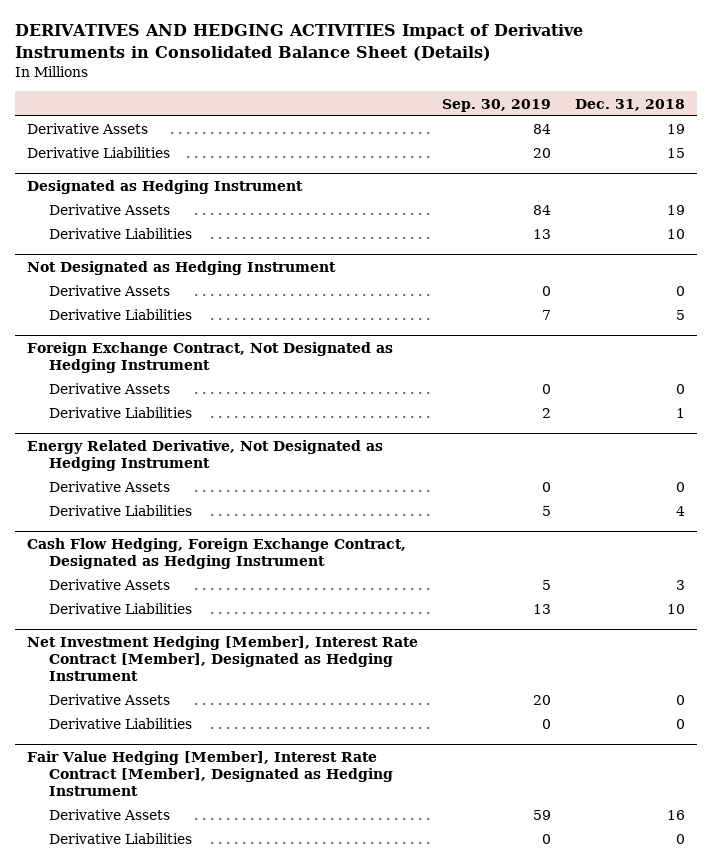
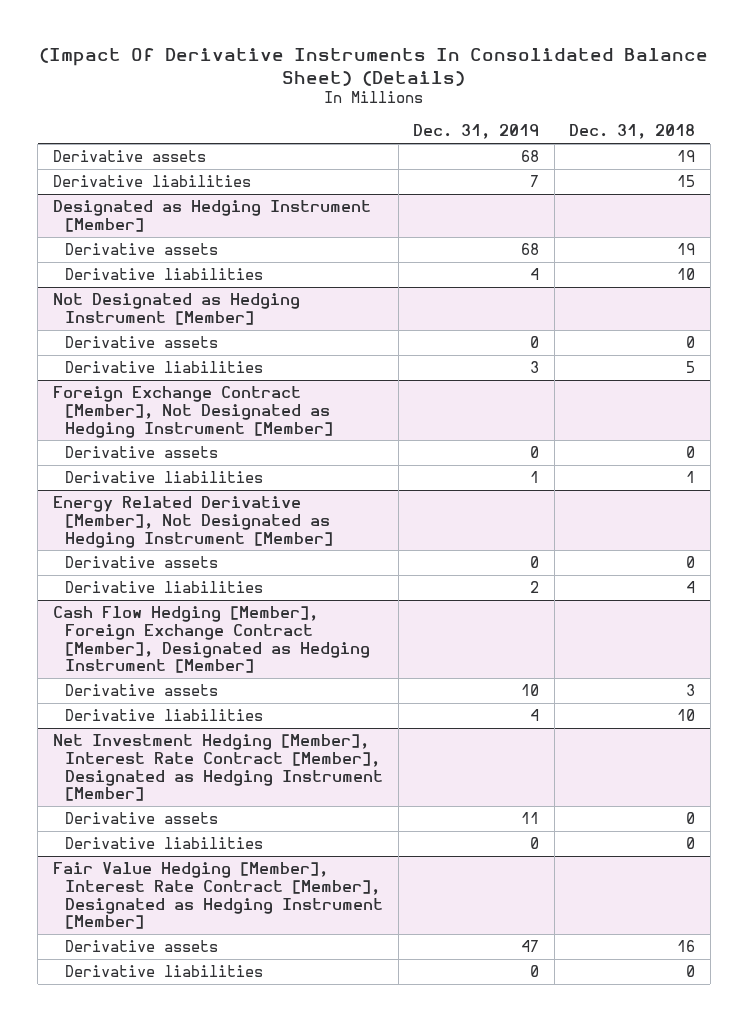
[14,24,583,62] DERIVATIVES AND HEDGING ACTIVITIES Impact of Derivative Instruments in Consolidated Balance Sheet (Details) -> [38,47,708,86] (Impact Of Derivative Instruments In Consolidated Balance Sheet) (Details)
[441,98,551,112] Sep. 30, 2019 -> none
none -> [413,124,540,140] Dec. 31, 2019
[26,123,148,135] Derivative Assets -> [52,150,206,163] Derivative assets
[26,147,170,159] Derivative Liabilities -> [52,175,251,188] Derivative liabilities
[26,179,303,194] Designated as Hedging Instrument -> [52,200,371,232] Designated as Hedging Instrument [Member]
[49,204,171,216] Derivative Assets -> [65,243,219,256] Derivative assets
[49,228,193,240] Derivative Liabilities -> [65,268,264,281] Derivative liabilities
[26,260,336,275] Not Designated as Hedging Instrument -> [52,293,300,325] Not Designated as Hedging Instrument [Member]
[49,285,171,297] Derivative Assets -> [65,336,219,349] Derivative assets
[49,309,193,321] Derivative Liabilities -> [65,361,264,374] Derivative liabilities
[26,341,393,373] Foreign Exchange Contract, Not Designated as Hedging Instrument -> [52,386,334,438] Foreign Exchange Contract [Member], Not Designated as Hedging Instrument [Member]
[49,383,171,395] Derivative Assets -> [65,446,219,459] Derivative assets
[49,407,193,419] Derivative Liabilities -> [65,471,264,484] Derivative liabilities
[26,439,383,471] Energy Related Derivative, Not Designated as Hedging Instrument -> [52,496,334,548] Energy Related Derivative [Member], Not Designated as Hedging Instrument [Member]
[49,481,171,493] Derivative Assets -> [65,556,219,569] Derivative assets
[49,505,193,517] Derivative Liabilities -> [65,581,264,594] Derivative liabilities
[26,537,406,569] Cash Flow Hedging, Foreign Exchange Contract, Designated as Hedging Instrument -> [52,606,371,674] Cash Flow Hedging [Member], Foreign Exchange Contract [Member], Designated as Hedging Instrument [Member]
[49,579,171,591] Derivative Assets -> [65,684,219,697] Derivative assets
[49,603,193,615] Derivative Liabilities -> [65,709,264,722] Derivative liabilities
[26,635,418,681] Net Investment Hedging [Member], Interest Rate Contract [Member], Designated as Hedging Instrument -> [52,734,384,802] Net Investment Hedging [Member], Interest Rate Contract [Member], Designated as Hedging Instrument [Member]
[49,694,171,706] Derivative Assets -> [65,812,219,825] Derivative assets
[49,718,193,730] Derivative Liabilities -> [65,837,264,850] Derivative liabilities
[26,750,394,796] Fair Value Hedging [Member], Interest Rate Contract [Member], Designated as Hedging Instrument -> [52,862,384,930] Fair Value Hedging [Member], Interest Rate Contract [Member], Designated as Hedging Instrument [Member]
[49,809,171,821] Derivative Assets -> [65,940,219,953] Derivative assets
[49,833,193,845] Derivative Liabilities -> [65,965,264,978] Derivative liabilities

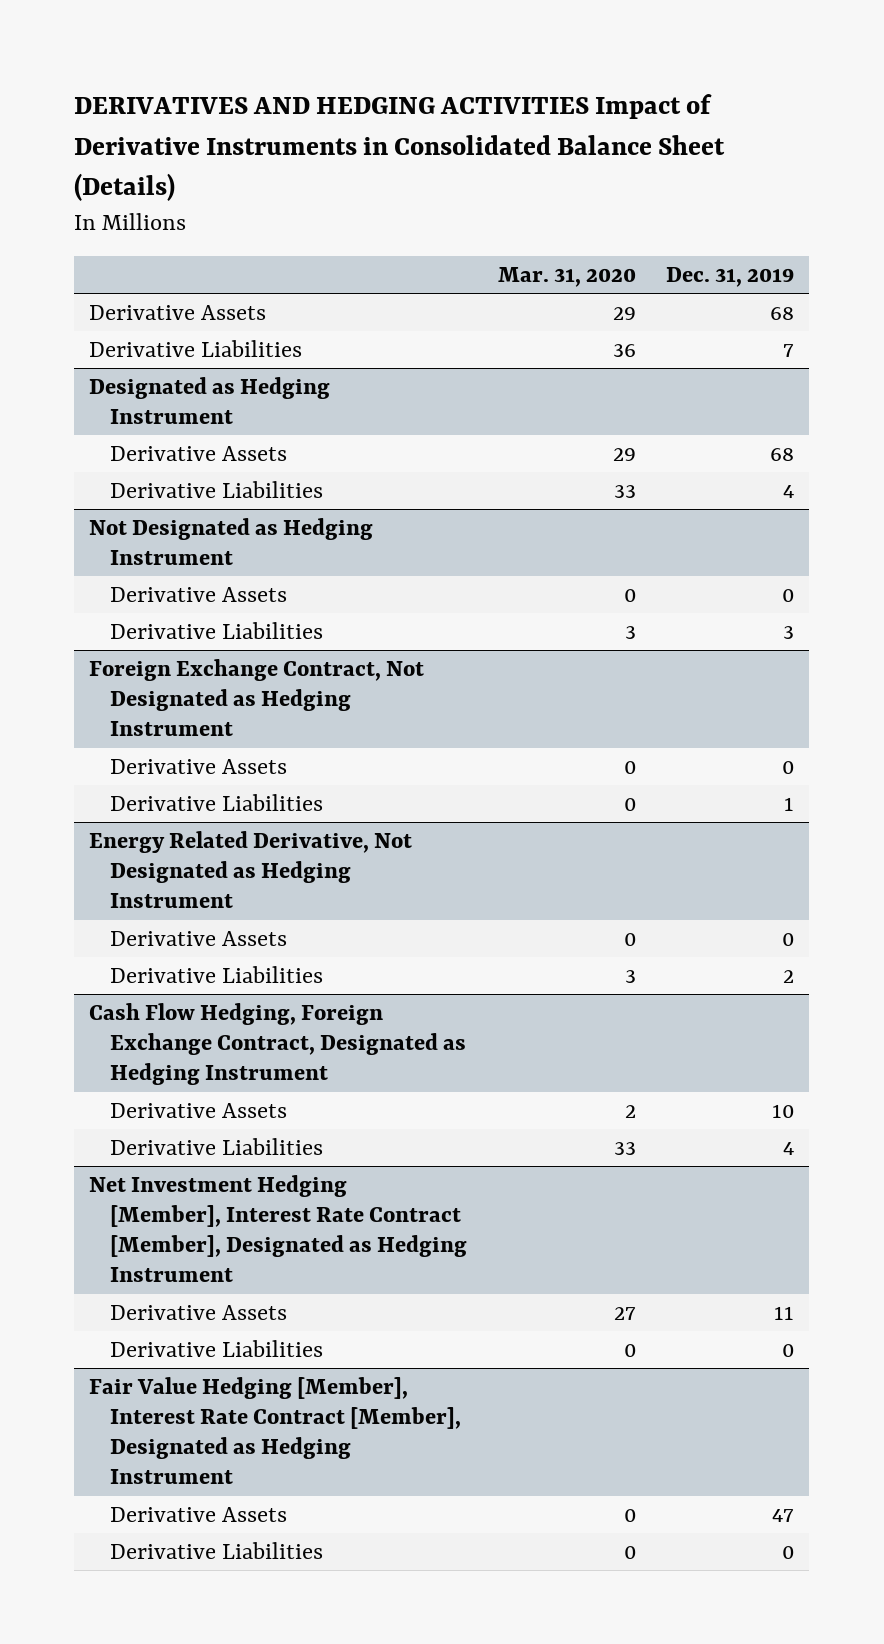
[38,47,708,86] (Impact Of Derivative Instruments In Consolidated Balance Sheet) (Details) -> [74,94,726,201] DERIVATIVES AND HEDGING ACTIVITIES Impact of Derivative Instruments in Consolidated Balance Sheet (Details)
[569,124,696,140] Dec. 31, 2018 -> none
none -> [497,266,636,287] Mar. 31, 2020
[52,150,206,163] Derivative assets -> [89,305,267,321] Derivative Assets
[52,175,251,188] Derivative liabilities -> [89,340,303,358] Derivative Liabilities
[52,200,371,232] Designated as Hedging Instrument [Member] -> [89,377,331,425] Designated as Hedging Instrument
[65,243,219,256] Derivative assets -> [110,446,288,462] Derivative Assets
[65,268,264,281] Derivative liabilities -> [110,481,324,499] Derivative Liabilities
[52,293,300,325] Not Designated as Hedging Instrument [Member] -> [89,518,374,566] Not Designated as Hedging Instrument
[65,336,219,349] Derivative assets -> [110,587,288,603] Derivative Assets
[65,361,264,374] Derivative liabilities -> [110,622,324,640] Derivative Liabilities
[52,386,334,438] Foreign Exchange Contract [Member], Not Designated as Hedging Instrument [Member] -> [89,659,425,737] Foreign Exchange Contract, Not Designated as Hedging Instrument
[65,446,219,459] Derivative assets -> [110,759,288,775] Derivative Assets
[65,471,264,484] Derivative liabilities -> [110,794,324,812] Derivative Liabilities
[52,496,334,548] Energy Related Derivative [Member], Not Designated as Hedging Instrument [Member] -> [89,831,413,909] Energy Related Derivative, Not Designated as Hedging Instrument
[65,556,219,569] Derivative assets -> [110,931,288,947] Derivative Assets
[65,581,264,594] Derivative liabilities -> [110,966,324,984] Derivative Liabilities
[52,606,371,674] Cash Flow Hedging [Member], Foreign Exchange Contract [Member], Designated as Hedging Instrument [Member] -> [89,1003,467,1086] Cash Flow Hedging, Foreign Exchange Contract, Designated as Hedging Instrument
[65,684,219,697] Derivative assets -> [110,1103,288,1119] Derivative Assets
[65,709,264,722] Derivative liabilities -> [110,1138,324,1156] Derivative Liabilities
[52,734,384,802] Net Investment Hedging [Member], Interest Rate Contract [Member], Designated as Hedging Instrument [Member] -> [89,1175,468,1283] Net Investment Hedging [Member], Interest Rate Contract [Member], Designated as Hedging Instrument
[65,812,219,825] Derivative assets -> [110,1305,288,1321] Derivative Assets
[65,837,264,850] Derivative liabilities -> [110,1340,324,1358] Derivative Liabilities
[52,862,384,930] Fair Value Hedging [Member], Interest Rate Contract [Member], Designated as Hedging Instrument [Member] -> [89,1377,462,1485] Fair Value Hedging [Member], Interest Rate Contract [Member], Designated as Hedging Instrument
[65,940,219,953] Derivative assets -> [110,1507,288,1523] Derivative Assets
[65,965,264,978] Derivative liabilities -> [110,1542,324,1560] Derivative Liabilities

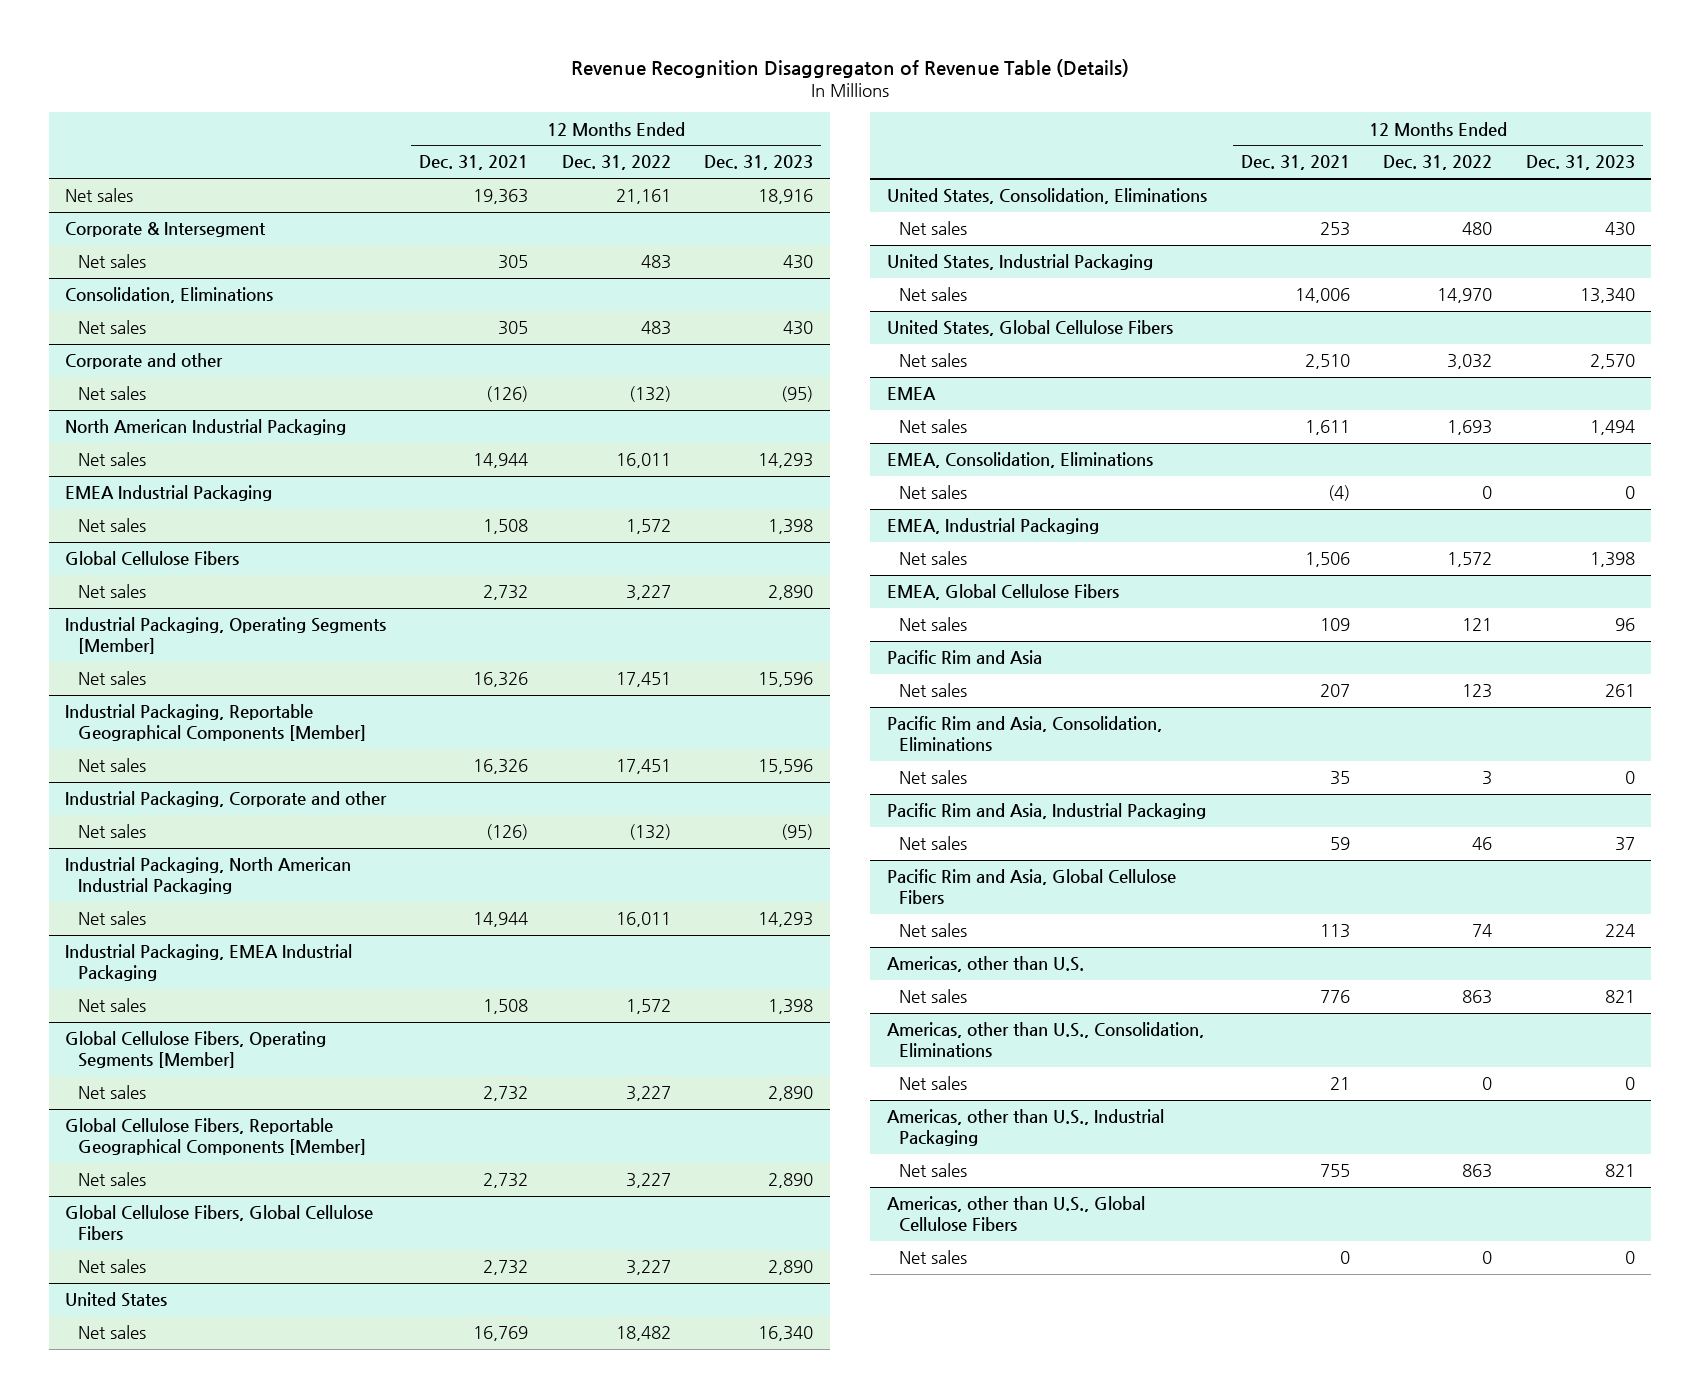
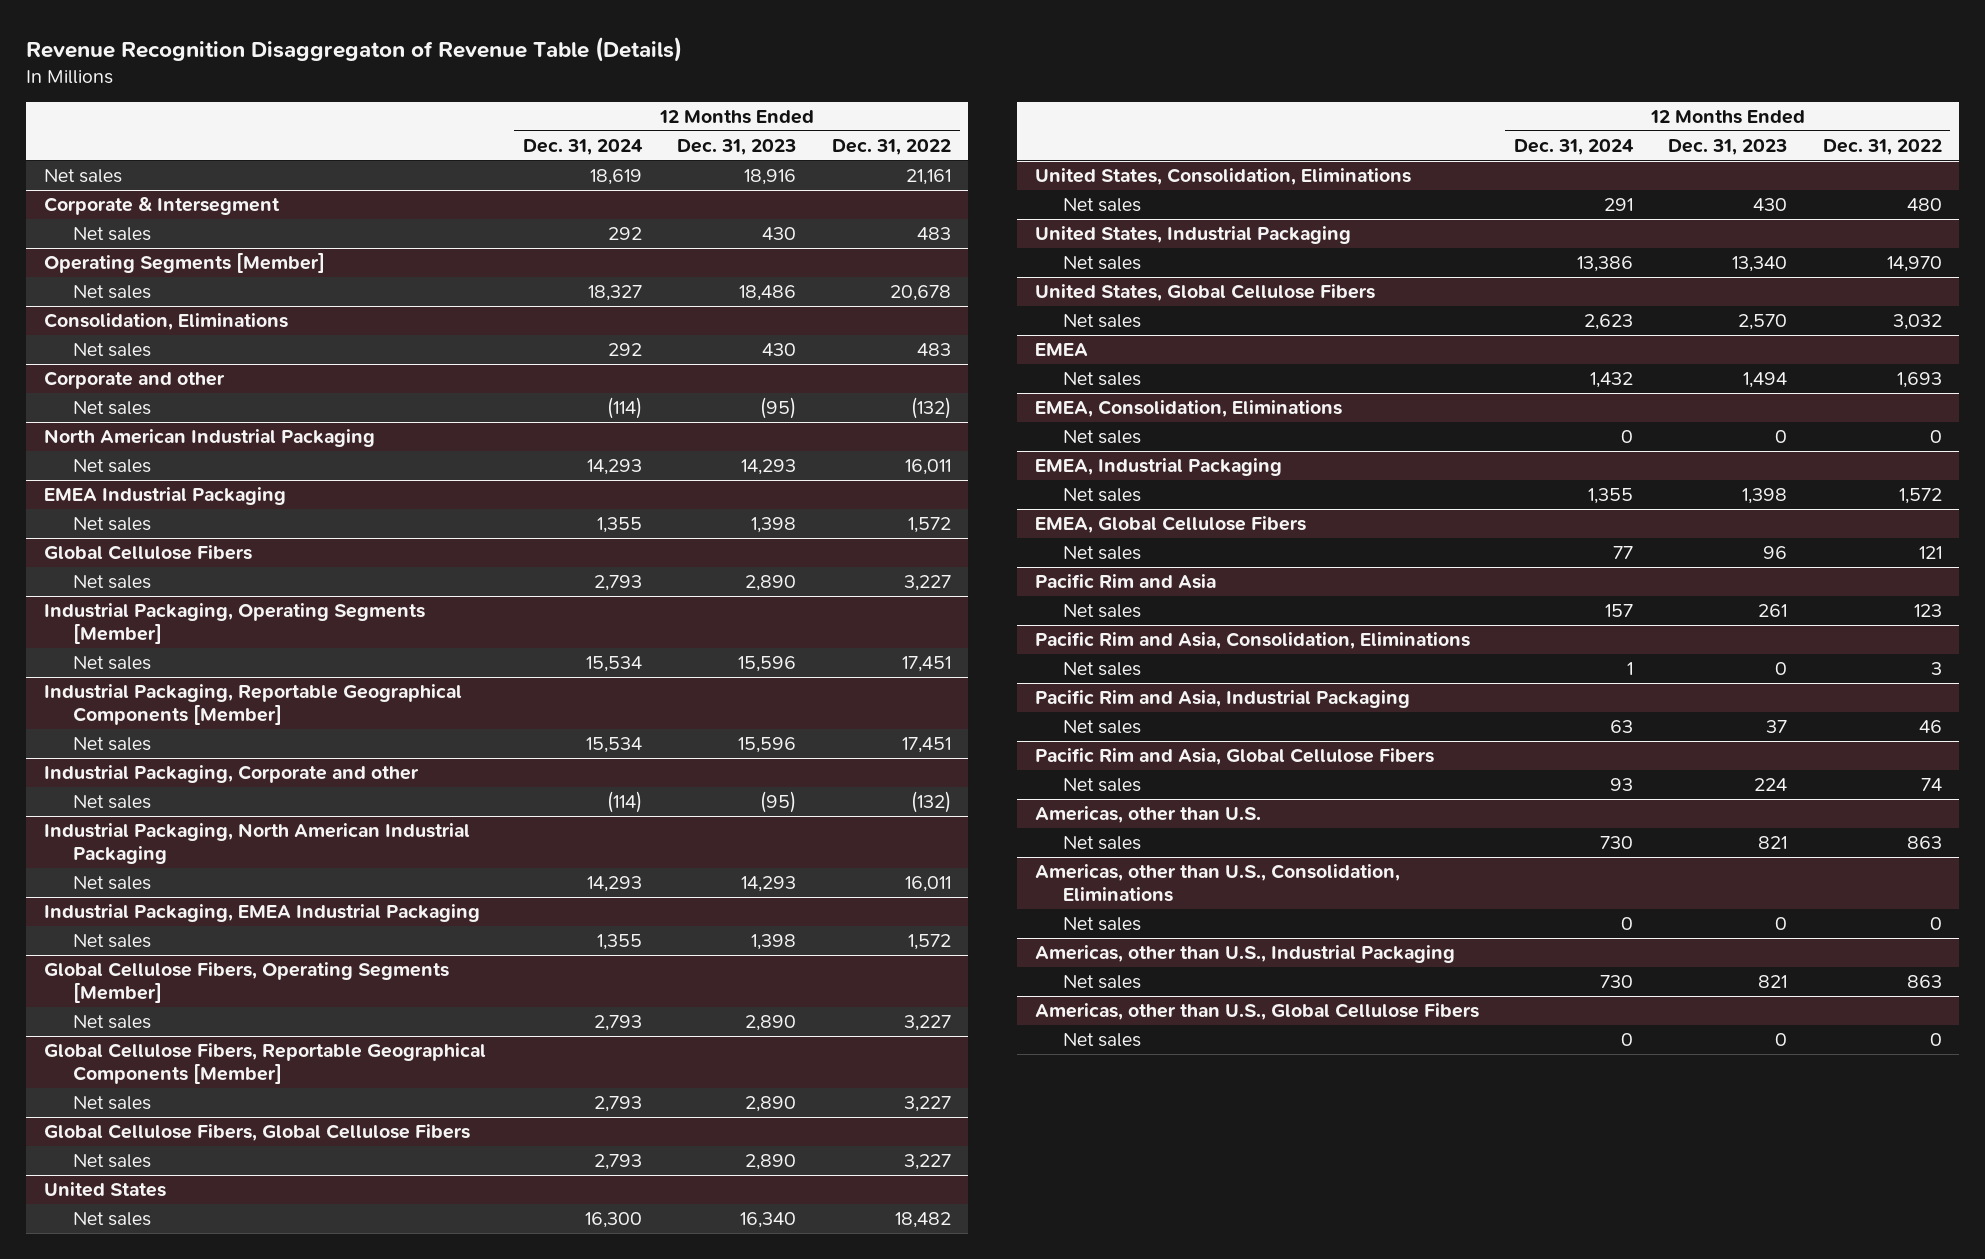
[419,155,529,171] Dec. 31, 2021 -> none
none -> [523,138,644,155] Dec. 31, 2024
none -> [43,251,325,273] Operating Segments [Member]
none -> [72,284,151,299] Net sales

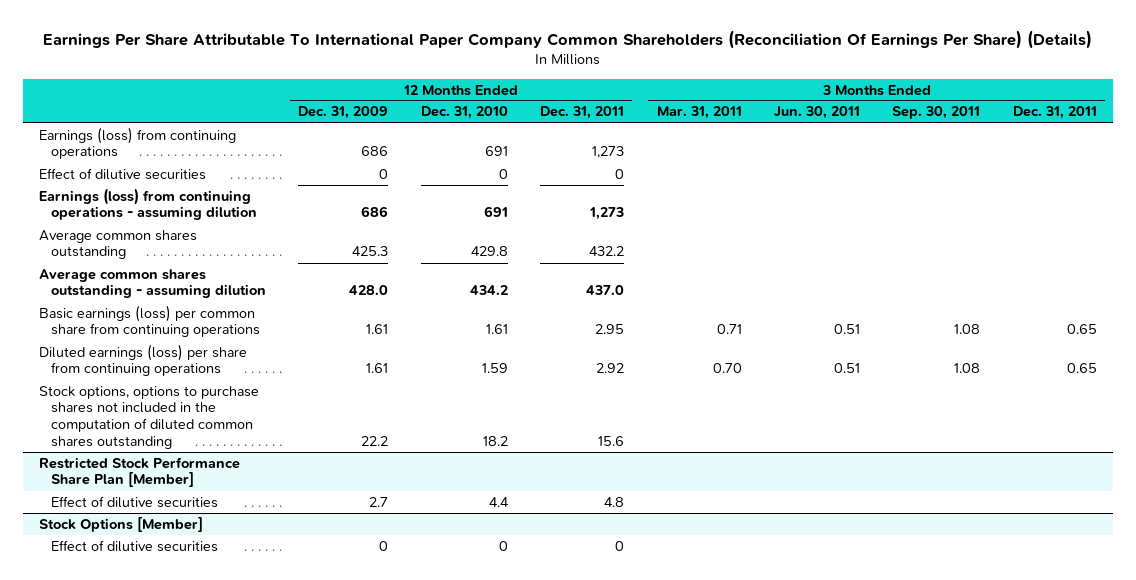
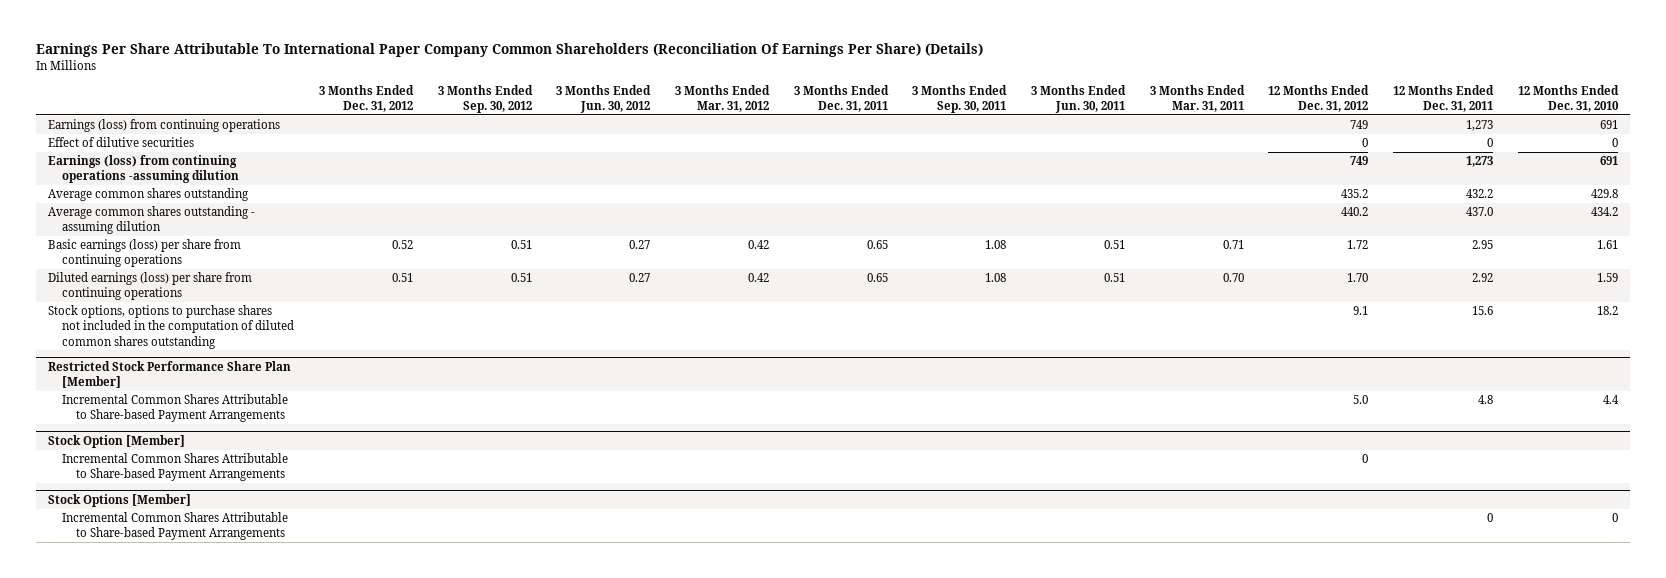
[298,106,389,120] Dec. 31, 2009 -> none
none -> [318,84,414,113] 3 Months Ended Dec. 31, 2012
none -> [437,84,533,114] 3 Months Ended Sep. 30, 2012
none -> [556,84,652,114] 3 Months Ended Jun. 30, 2012
none -> [674,84,770,113] 3 Months Ended Mar. 31, 2012
none -> [1268,84,1370,113] 12 Months Ended Dec. 31, 2012
[38,187,257,221] Earnings (loss) from continuing operations - assuming dilution -> [48,155,240,184] Earnings (loss) from continuing operations -assuming dilution
[38,304,260,338] Basic earnings (loss) per common share from continuing operations -> [48,239,242,268] Basic earnings (loss) per share from continuing operations
[50,495,218,508] Effect of dilutive securities -> [62,394,289,423] Incremental Common Shares Attributable to Share-based Payment Arrangements
none -> [48,434,186,448] Stock Option [Member]
none -> [62,453,289,482] Incremental Common Shares Attributable to Share-based Payment Arrangements
[50,539,218,552] Effect of dilutive securities -> none
none -> [62,512,289,541] Incremental Common Shares Attributable to Share-based Payment Arrangements

